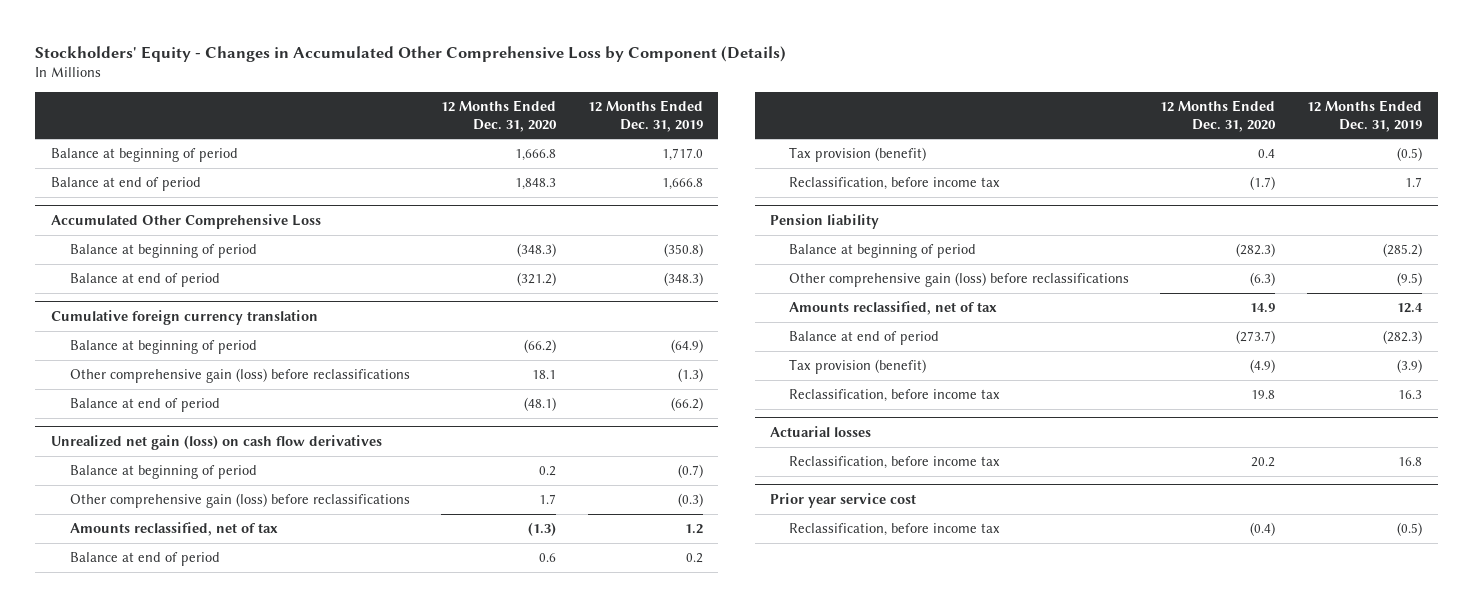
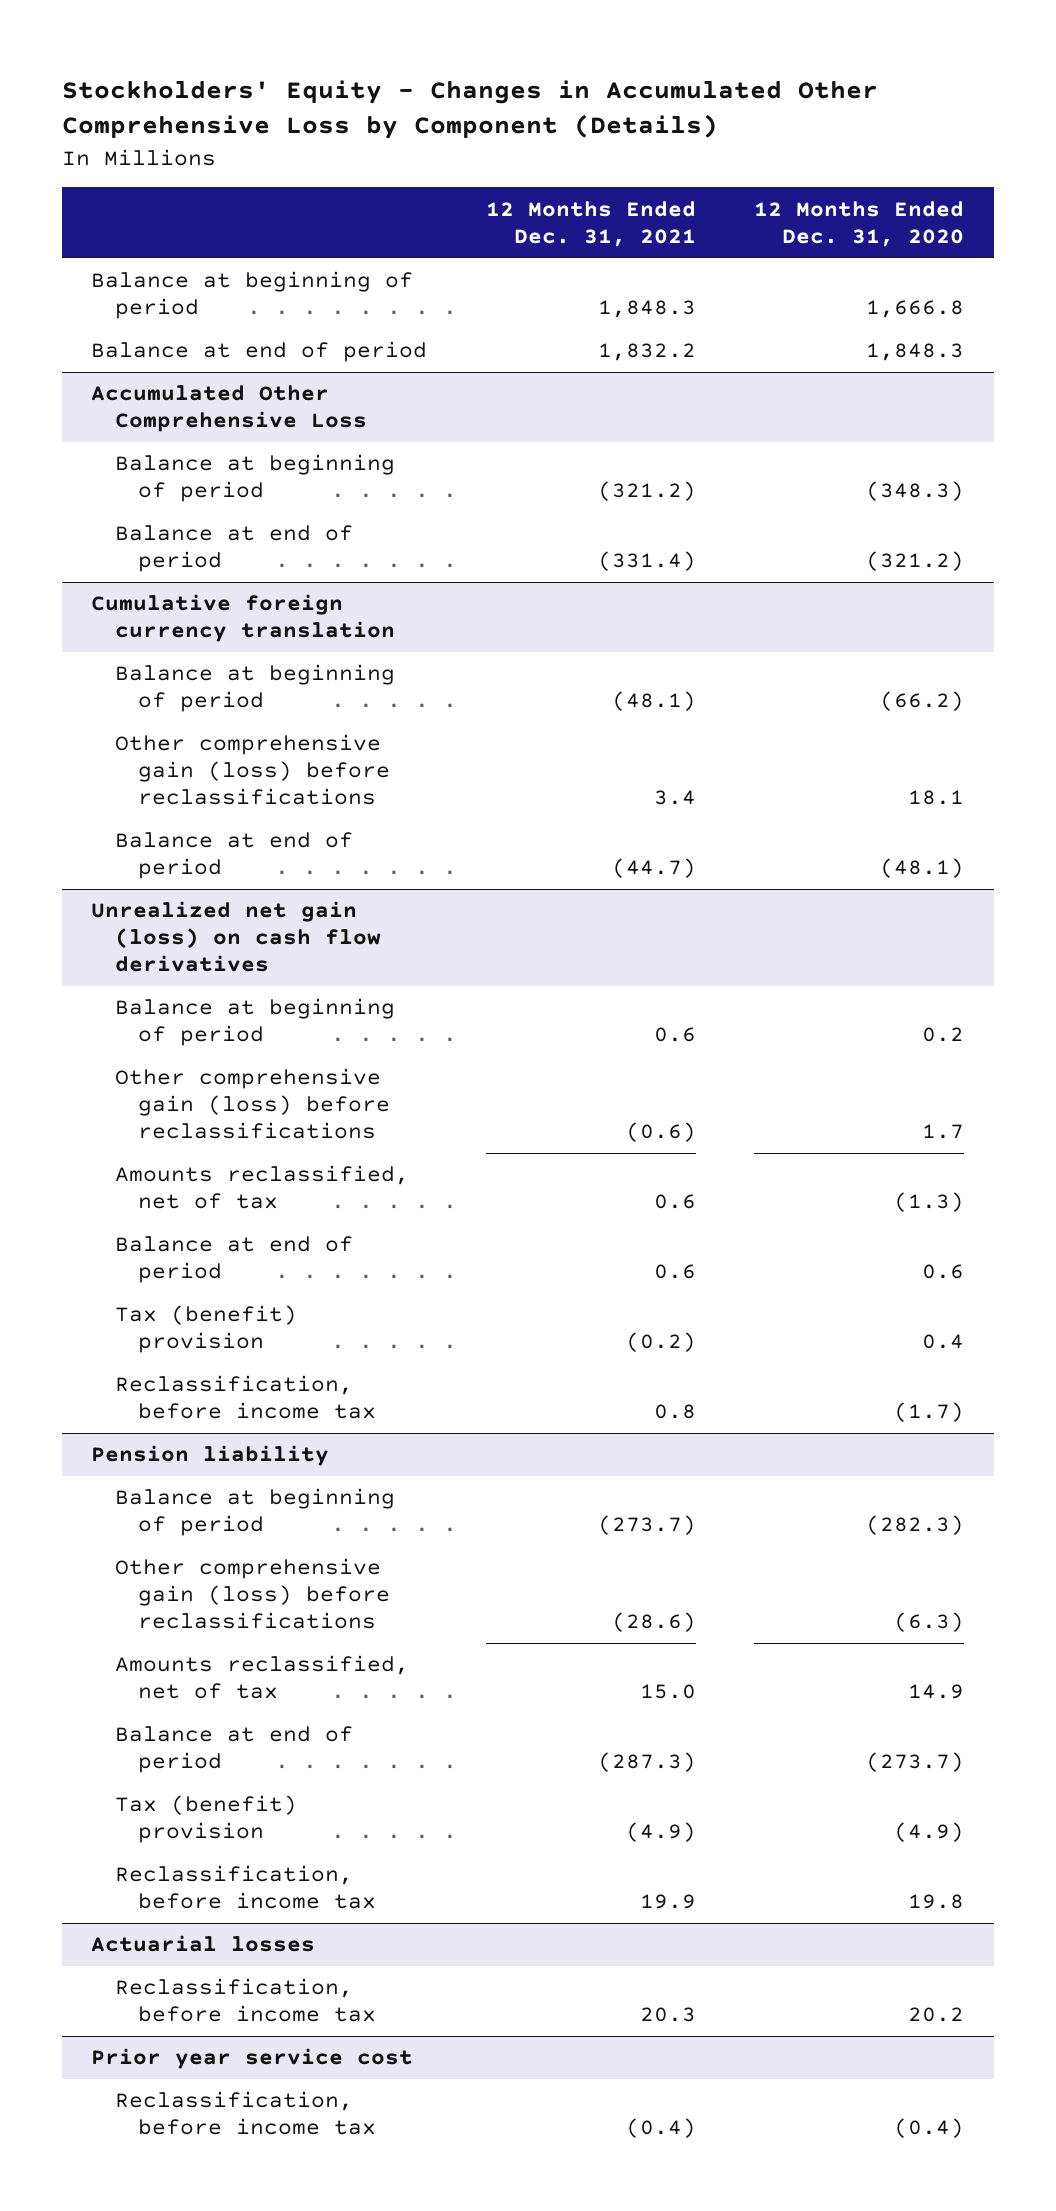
[587,99,703,132] 12 Months Ended Dec. 31, 2019 -> none
none -> [485,200,696,247] 12 Months Ended Dec. 31, 2021
[789,147,927,163] Tax provision (benefit) -> [114,1305,297,1354] Tax (benefit) provision
[789,359,927,375] Tax provision (benefit) -> [114,1795,297,1844] Tax (benefit) provision

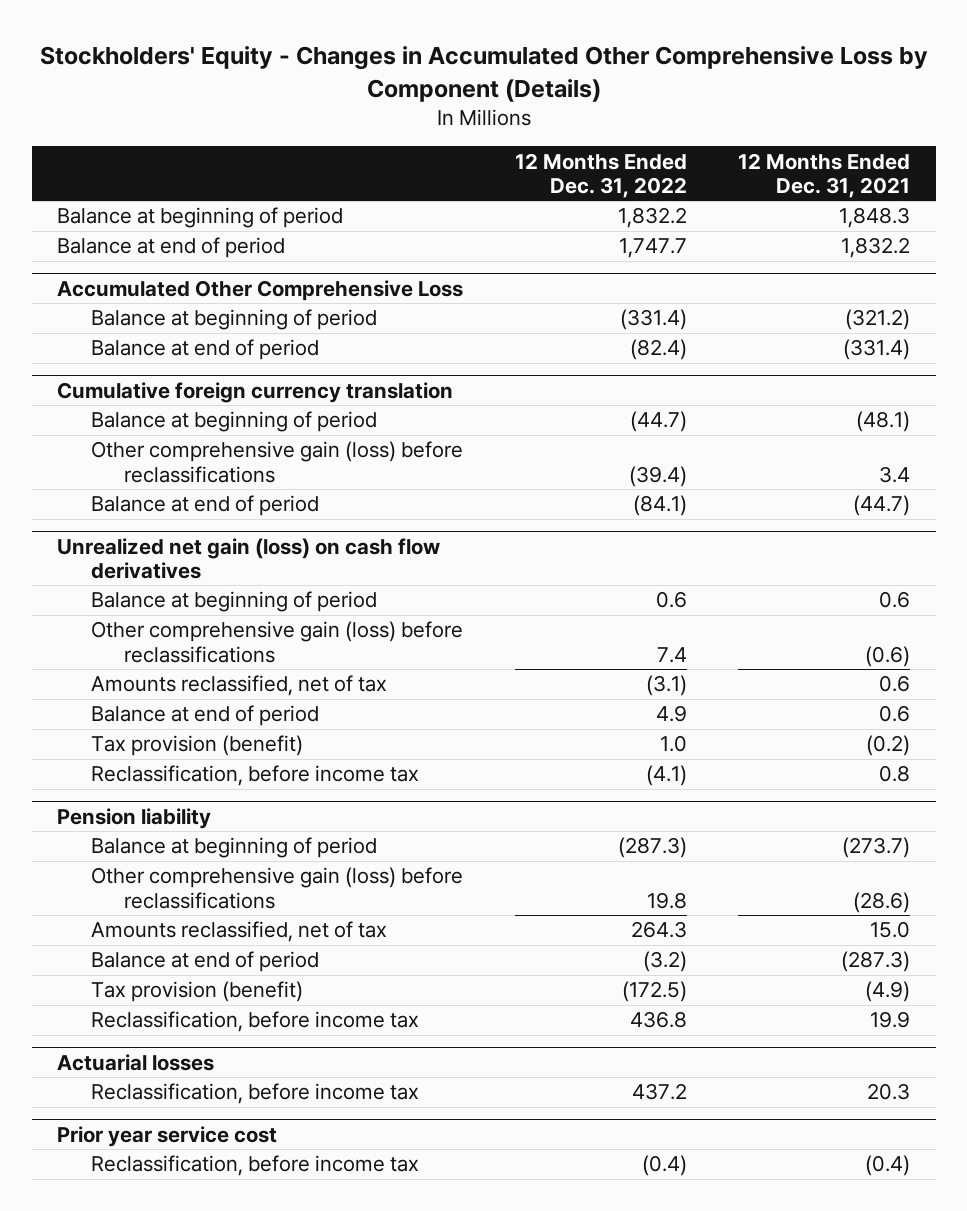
[754,200,965,247] 12 Months Ended Dec. 31, 2020 -> none
none -> [514,152,687,198] 12 Months Ended Dec. 31, 2022
[114,1305,297,1354] Tax (benefit) provision -> [90,735,303,757] Tax provision (benefit)
[114,1795,297,1844] Tax (benefit) provision -> [90,981,303,1003] Tax provision (benefit)

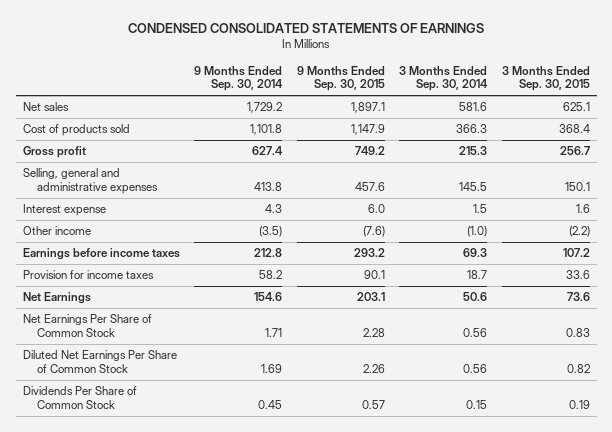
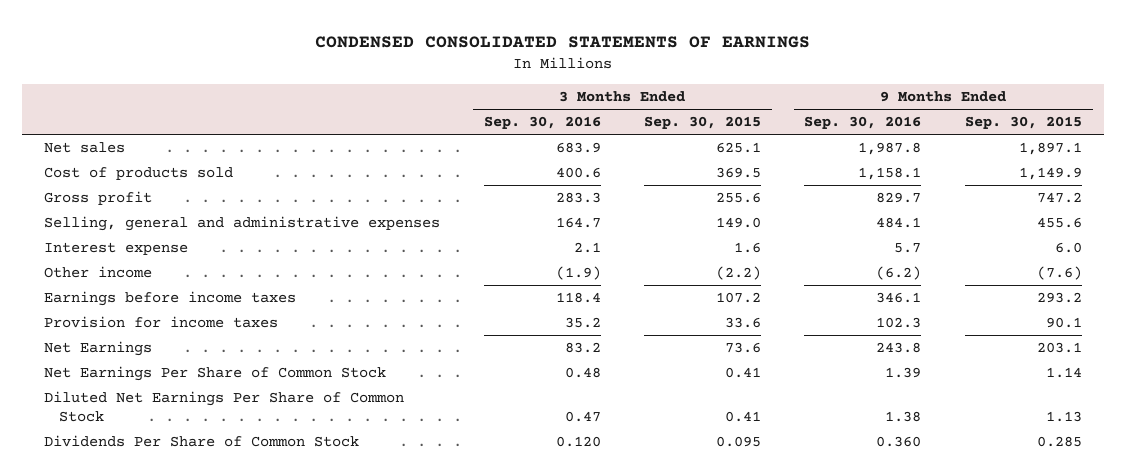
[194,65,284,92] 9 Months Ended Sep. 30, 2014 -> none
[399,65,489,92] 3 Months Ended Sep. 30, 2014 -> none
none -> [483,116,601,130] Sep. 30, 2016
none -> [804,116,922,130] Sep. 30, 2016
[350,124,385,136] 1,147.9 -> [1018,167,1082,181] 1,149.9
[558,124,590,134] 368.4 -> [715,167,761,179] 369.5
[354,146,385,156] 749.2 -> [1036,192,1082,204] 747.2
[559,146,590,156] 256.7 -> [715,192,761,204] 255.6
[354,181,385,191] 457.6 -> [1036,217,1082,229] 455.6
[564,181,590,191] 150.1 -> [715,217,761,229] 149.0
[362,327,385,337] 2.28 -> [1045,367,1082,379] 1.14
[565,327,590,337] 0.83 -> [724,367,761,379] 0.41
[362,363,385,373] 2.26 -> [1045,410,1082,422] 1.13
[566,363,590,373] 0.82 -> [724,410,761,422] 0.41
[361,399,385,409] 0.57 -> [1036,436,1082,448] 0.285
[568,399,590,409] 0.19 -> [715,436,761,448] 0.095

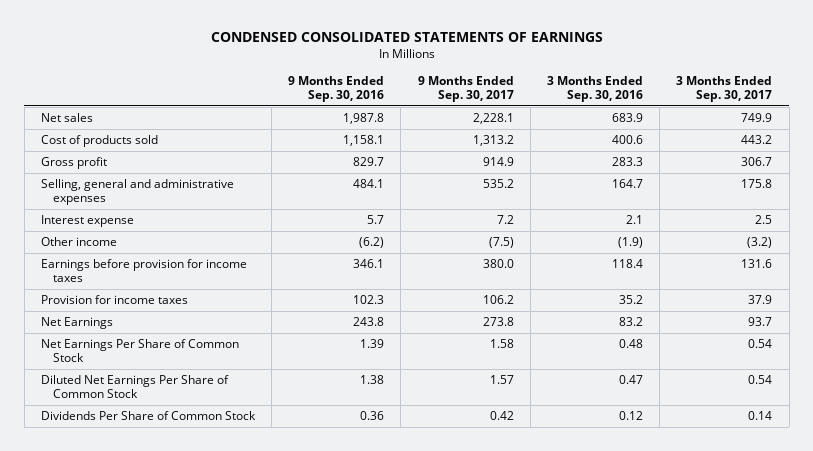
[643,116,761,130] Sep. 30, 2015 -> none
[964,116,1082,130] Sep. 30, 2015 -> none
none -> [417,75,514,102] 9 Months Ended Sep. 30, 2017
none -> [676,75,773,102] 3 Months Ended Sep. 30, 2017
[44,291,297,307] Earnings before income taxes -> [40,259,247,283] Earnings before provision for income taxes
[555,436,601,448] 0.120 -> [618,411,643,421] 0.12
[876,436,922,448] 0.360 -> [360,411,385,421] 0.36

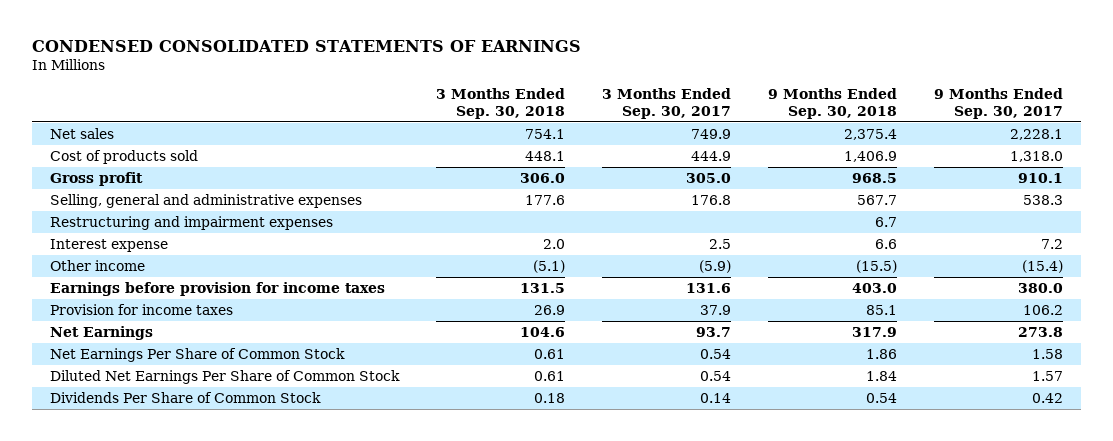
[288,75,385,102] 9 Months Ended Sep. 30, 2016 -> none
[546,75,643,102] 3 Months Ended Sep. 30, 2016 -> none
none -> [436,88,566,119] 3 Months Ended Sep. 30, 2018
none -> [767,88,897,119] 9 Months Ended Sep. 30, 2018
[472,135,514,147] 1,313.2 -> [1009,150,1063,162] 1,318.0
[741,135,773,145] 443.2 -> [691,150,732,161] 444.9
[482,157,514,167] 914.9 -> [1017,172,1063,183] 910.1
[741,157,773,167] 306.7 -> [686,172,732,183] 305.0
[482,179,514,189] 535.2 -> [1022,194,1063,205] 538.3
[741,179,773,189] 175.8 -> [691,194,732,205] 176.8
none -> [50,215,334,230] Restructuring and impairment expenses
[488,237,514,249] (7.5) -> [1021,259,1063,273] (15.4)
[747,237,773,249] (3.2) -> [699,259,732,273] (5.9)

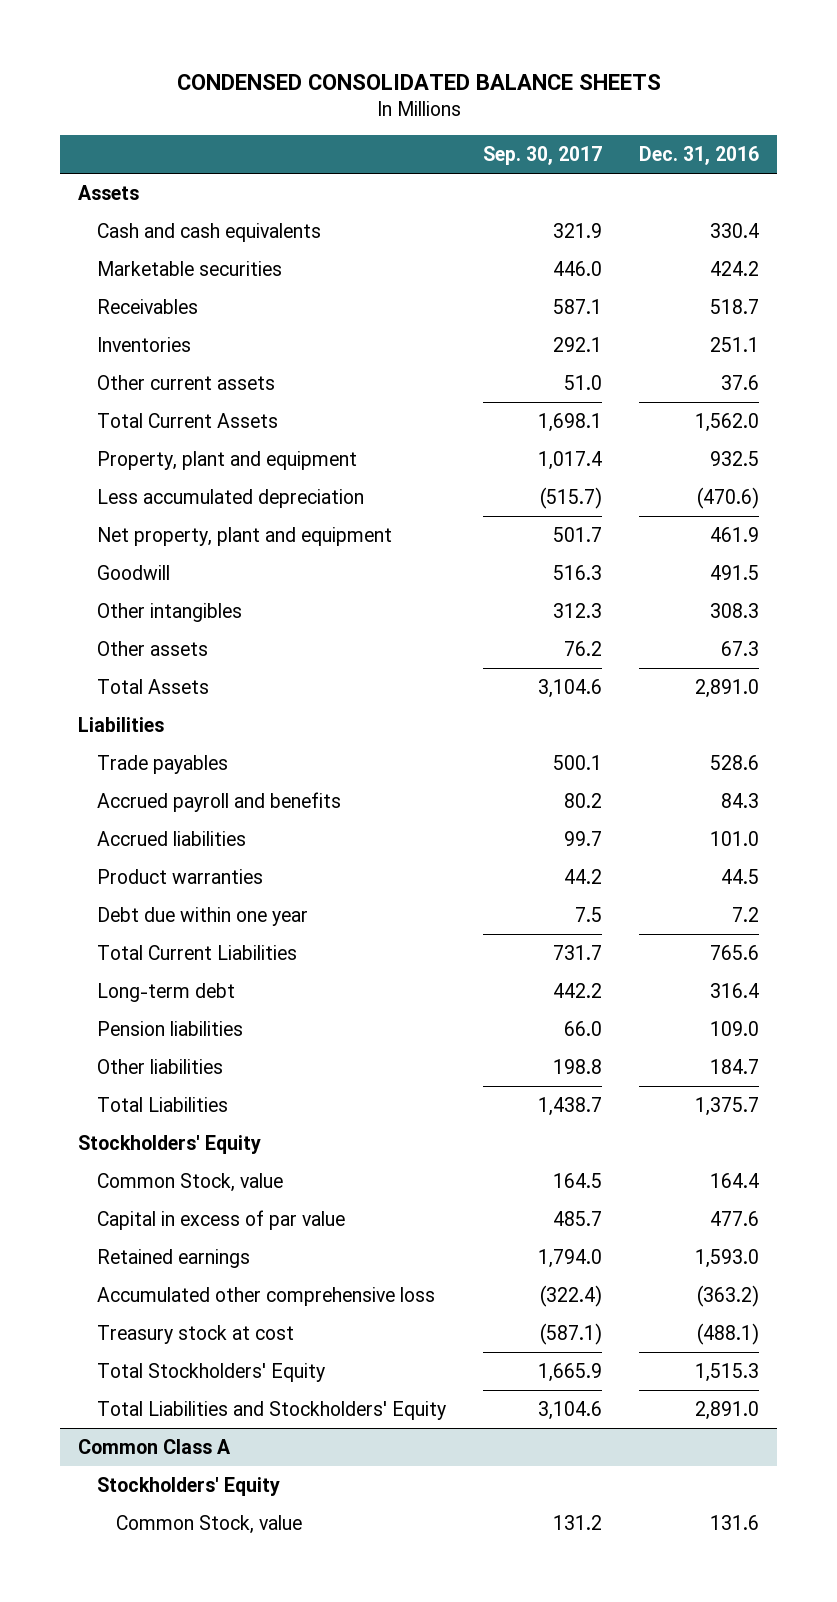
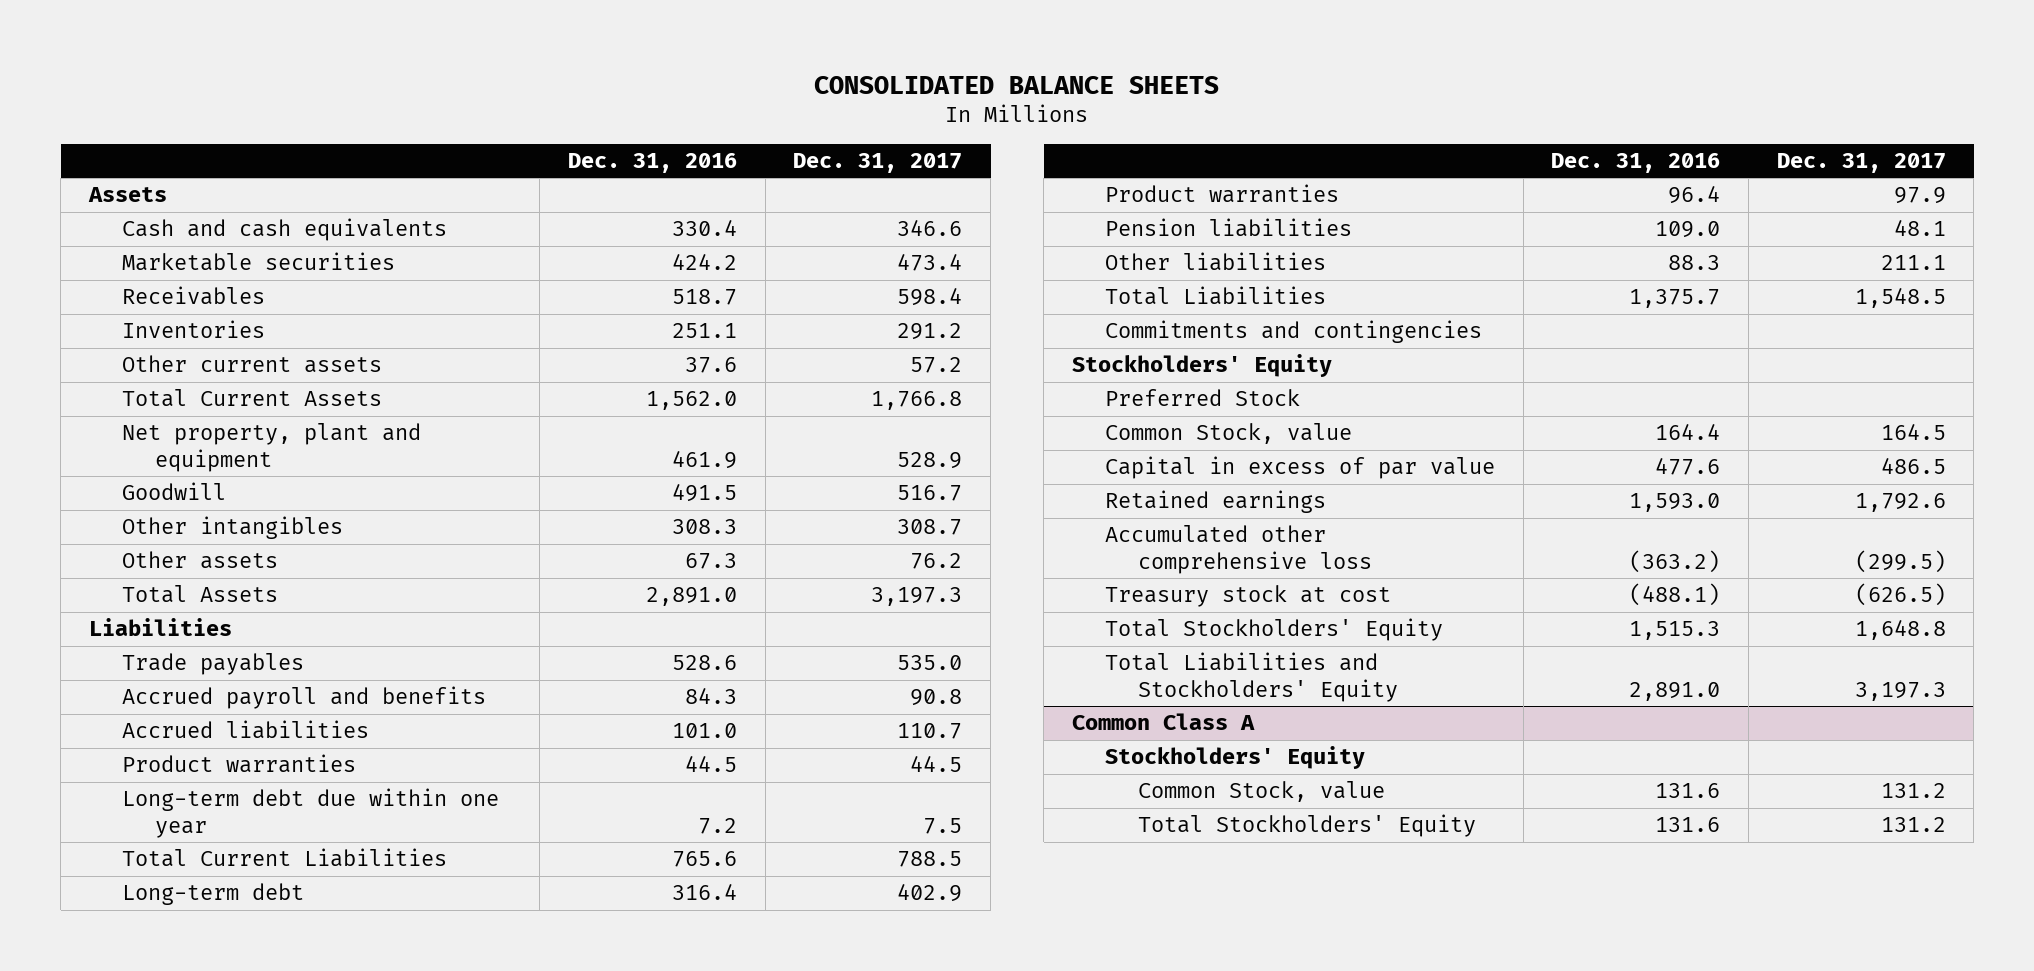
[176,73,661,90] CONDENSED CONSOLIDATED BALANCE SHEETS -> [814,75,1220,94] CONSOLIDATED BALANCE SHEETS
[483,145,603,165] Sep. 30, 2017 -> none
none -> [793,152,963,173] Dec. 31, 2017
[97,450,358,470] Property, plant and equipment -> none
[97,488,365,508] Less accumulated depreciation -> none
[97,906,309,926] Debt due within one year -> [121,788,499,839] Long-term debt due within one year
none -> [1105,184,1340,204] Product warranties
[709,1058,759,1074] 184.7 -> [1668,255,1721,271] 88.3
none -> [1105,320,1483,344] Commitments and contingencies
none -> [1105,389,1301,407] Preferred Stock
none -> [1138,814,1477,838] Total Stockholders' Equity

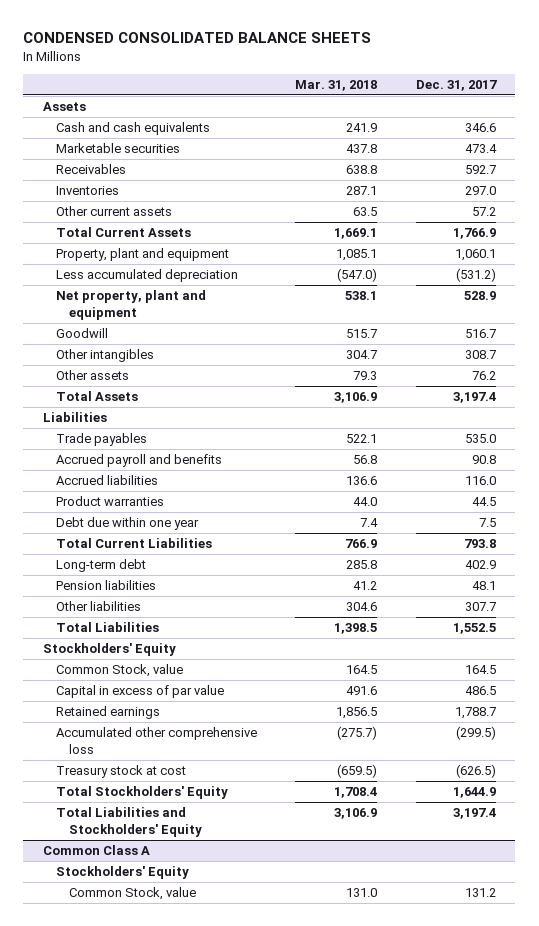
[814,75,1220,94] CONSOLIDATED BALANCE SHEETS -> [23,32,372,44] CONDENSED CONSOLIDATED BALANCE SHEETS
[568,152,738,173] Dec. 31, 2016 -> none
none -> [295,79,378,91] Mar. 31, 2018
[897,288,963,307] 598.4 -> [464,164,496,174] 592.7
[897,323,963,341] 291.2 -> [464,185,496,195] 297.0
[871,391,963,411] 1,766.8 -> [452,227,496,239] 1,766.9
none -> [55,247,229,261] Property, plant and equipment
none -> [55,268,238,282] Less accumulated depreciation
[871,587,963,607] 3,197.3 -> [452,391,496,403] 3,197.4
[897,723,963,740] 110.7 -> [464,475,496,485] 116.0
[121,788,499,839] Long-term debt due within one year -> [55,516,199,530] Debt due within one year
[897,851,963,868] 788.5 -> [463,538,496,548] 793.8
[1105,184,1340,204] Product warranties -> none
[1105,320,1483,344] Commitments and contingencies -> none
[1880,255,1946,271] 211.1 -> [464,601,496,611] 307.7
[1854,288,1946,309] 1,548.5 -> [452,622,496,634] 1,552.5
[1105,389,1301,407] Preferred Stock -> none
[1854,493,1946,513] 1,792.6 -> [454,706,496,719] 1,788.7
[1854,620,1946,641] 1,648.8 -> [452,786,496,798] 1,644.9
[1854,682,1946,702] 3,197.3 -> [452,807,496,819] 3,197.4
[1138,814,1477,838] Total Stockholders' Equity -> none

